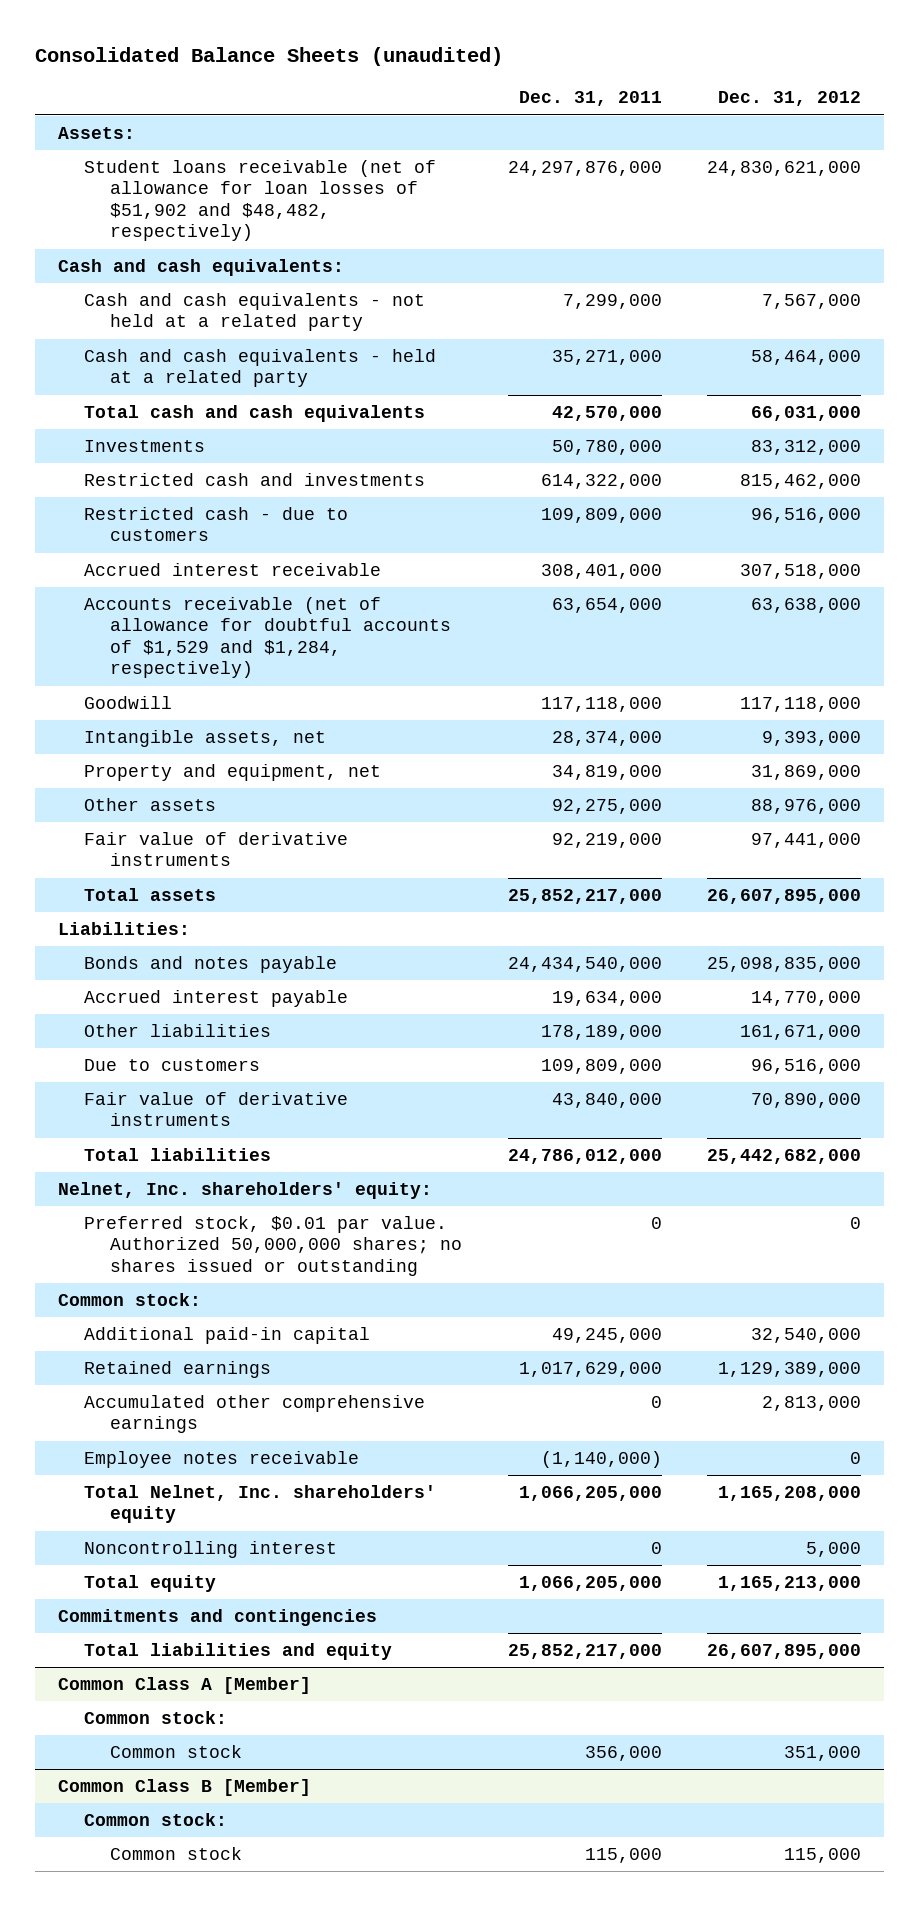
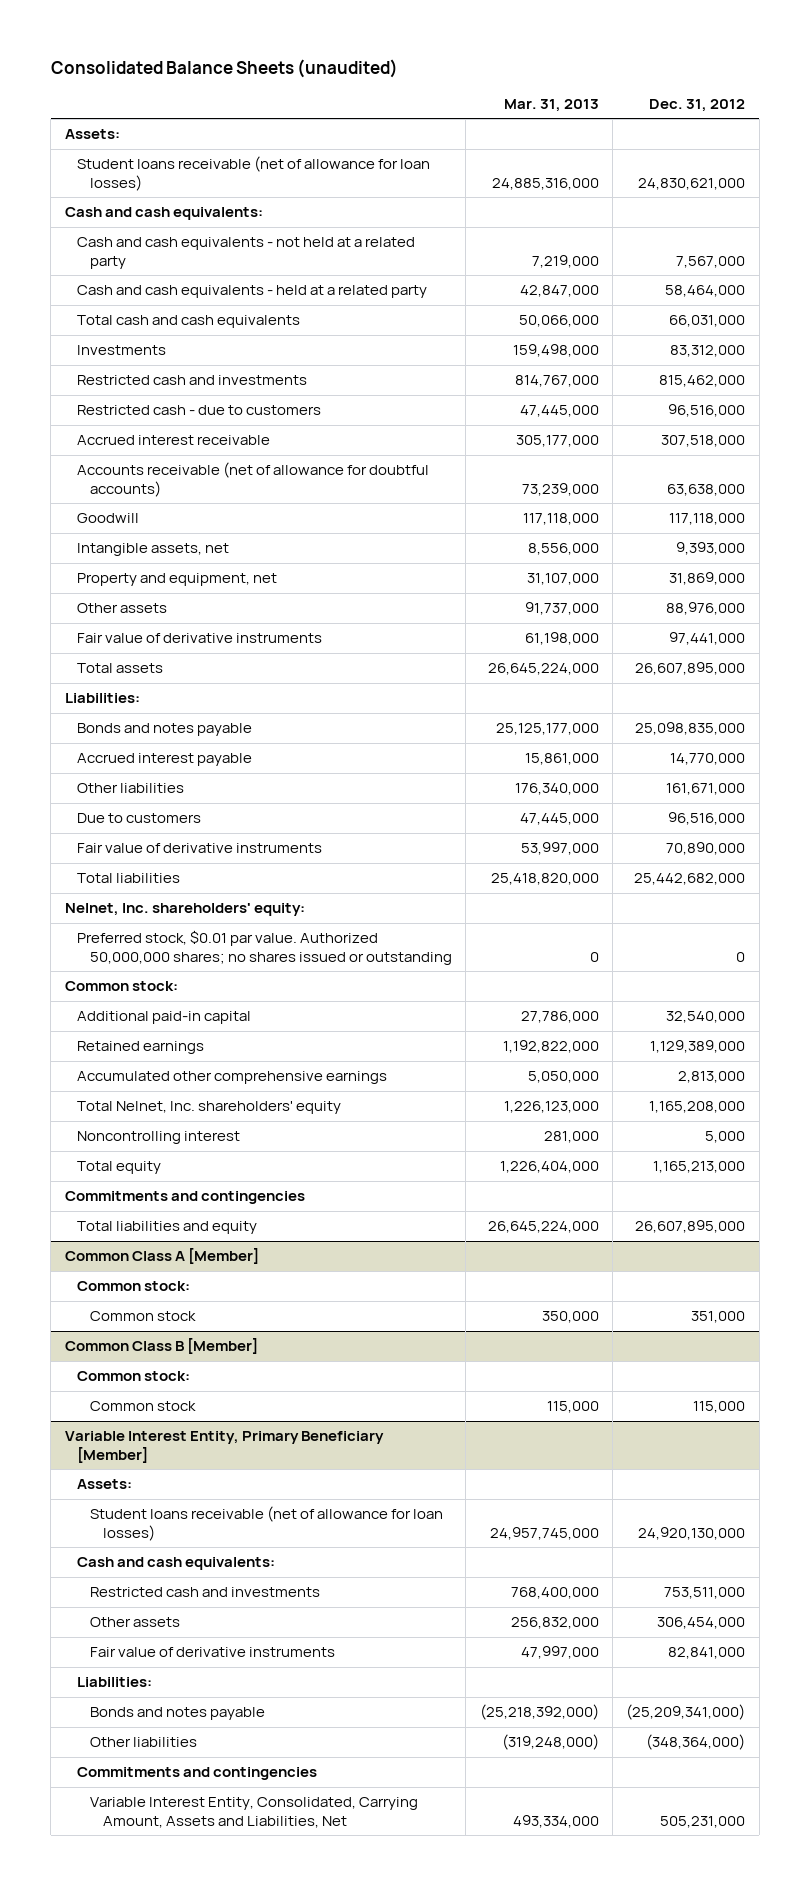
[518,91,662,107] Dec. 31, 2011 -> none
none -> [503,99,599,113] Mar. 31, 2013
[83,160,436,242] Student loans receivable (net of allowance for loan losses of $51,902 and $48,482, respectively) -> [77,156,431,191] Student loans receivable (net of allowance for loan losses)
[83,597,452,679] Accounts receivable (net of allowance for doubtful accounts of $1,529 and $1,284, respectively) -> [77,462,430,497] Accounts receivable (net of allowance for doubtful accounts)
[83,1451,359,1469] Employee notes receivable -> none
none -> [64,1431,384,1463] Variable Interest Entity, Primary Beneficiary [Member]
none -> [77,1479,133,1490] Assets:
none -> [90,1506,444,1541] Student loans receivable (net of allowance for loan losses)
none -> [77,1557,276,1571] Cash and cash equivalents:
none -> [90,1587,321,1598] Restricted cash and investments
none -> [90,1617,181,1628] Other assets
none -> [90,1647,336,1658] Fair value of derivative instruments
none -> [77,1677,153,1688] Liabilities:
none -> [90,1707,266,1721] Bonds and notes payable
none -> [90,1737,198,1748] Other liabilities
none -> [77,1767,318,1781] Commitments and contingencies
none -> [90,1797,419,1828] Variable Interest Entity, Consolidated, Carrying Amount, Assets and Liabilities, Net

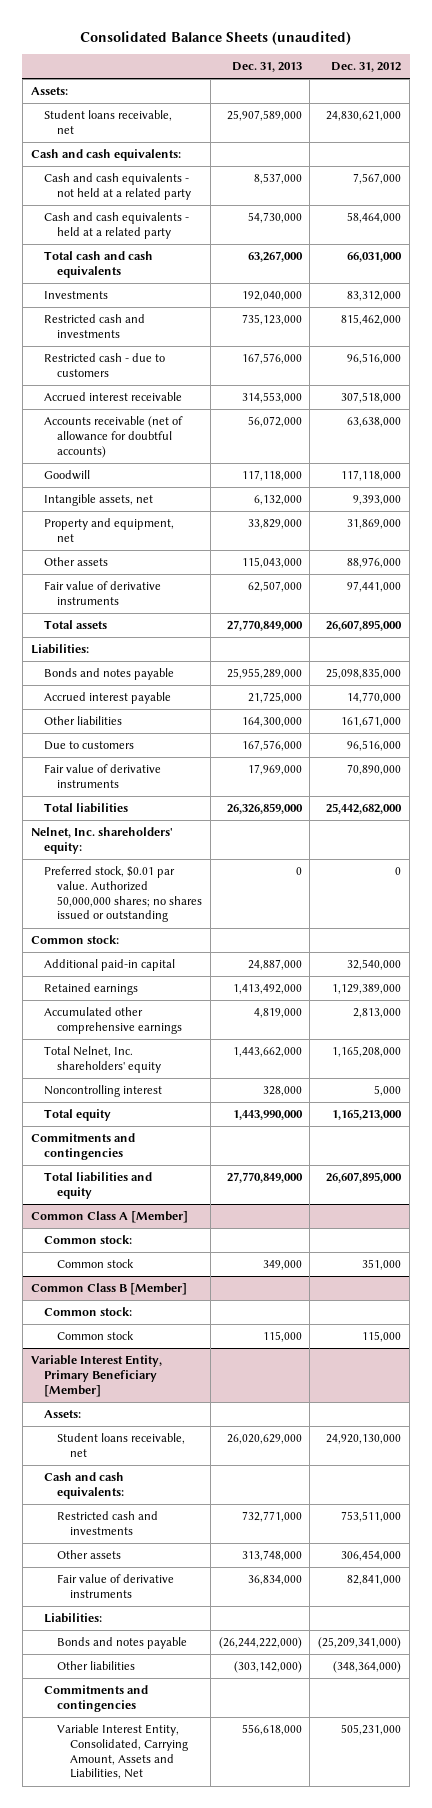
[503,99,599,113] Mar. 31, 2013 -> none
none -> [231,62,302,73] Dec. 31, 2013
[77,156,431,191] Student loans receivable (net of allowance for loan losses) -> [43,110,172,134] Student loans receivable, net
[90,1506,444,1541] Student loans receivable (net of allowance for loan losses) -> [56,1433,185,1457] Student loans receivable, net

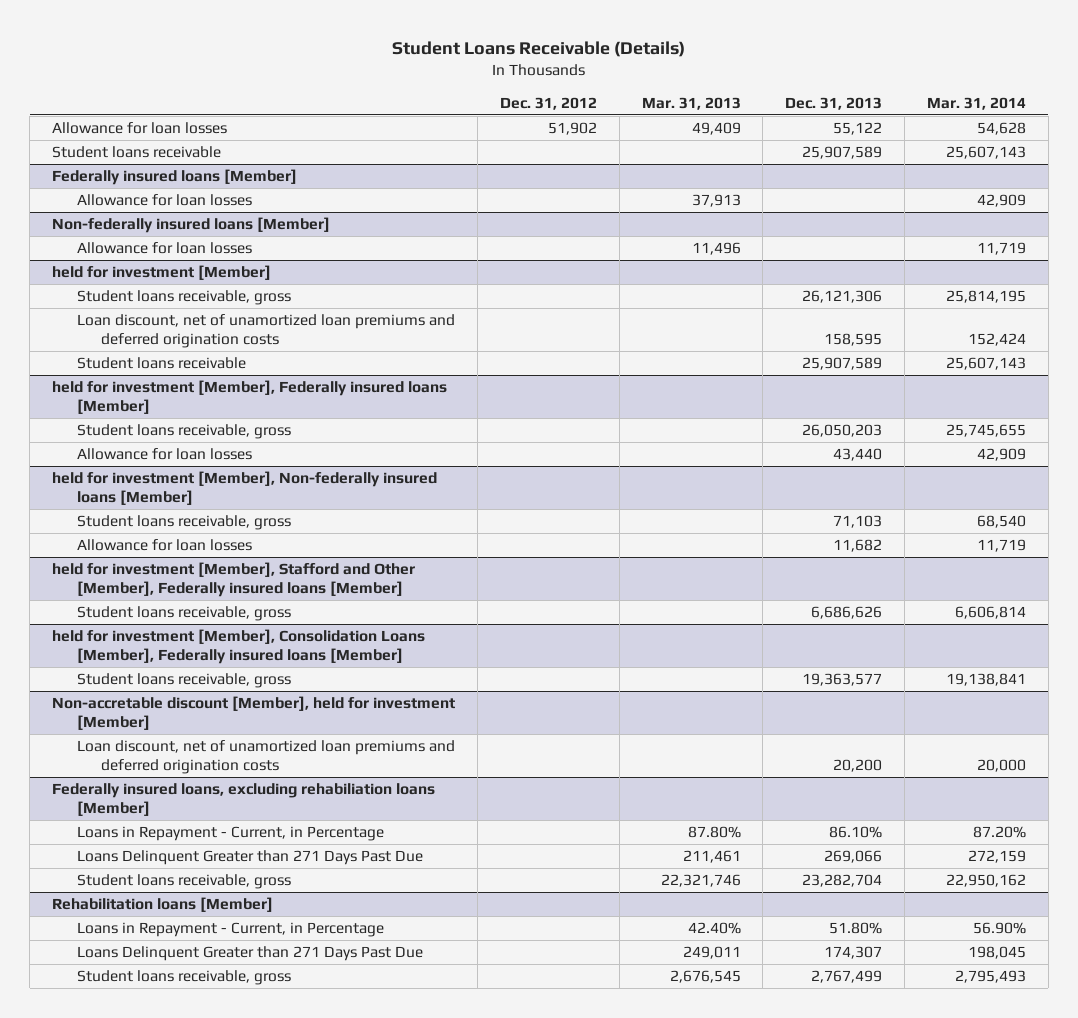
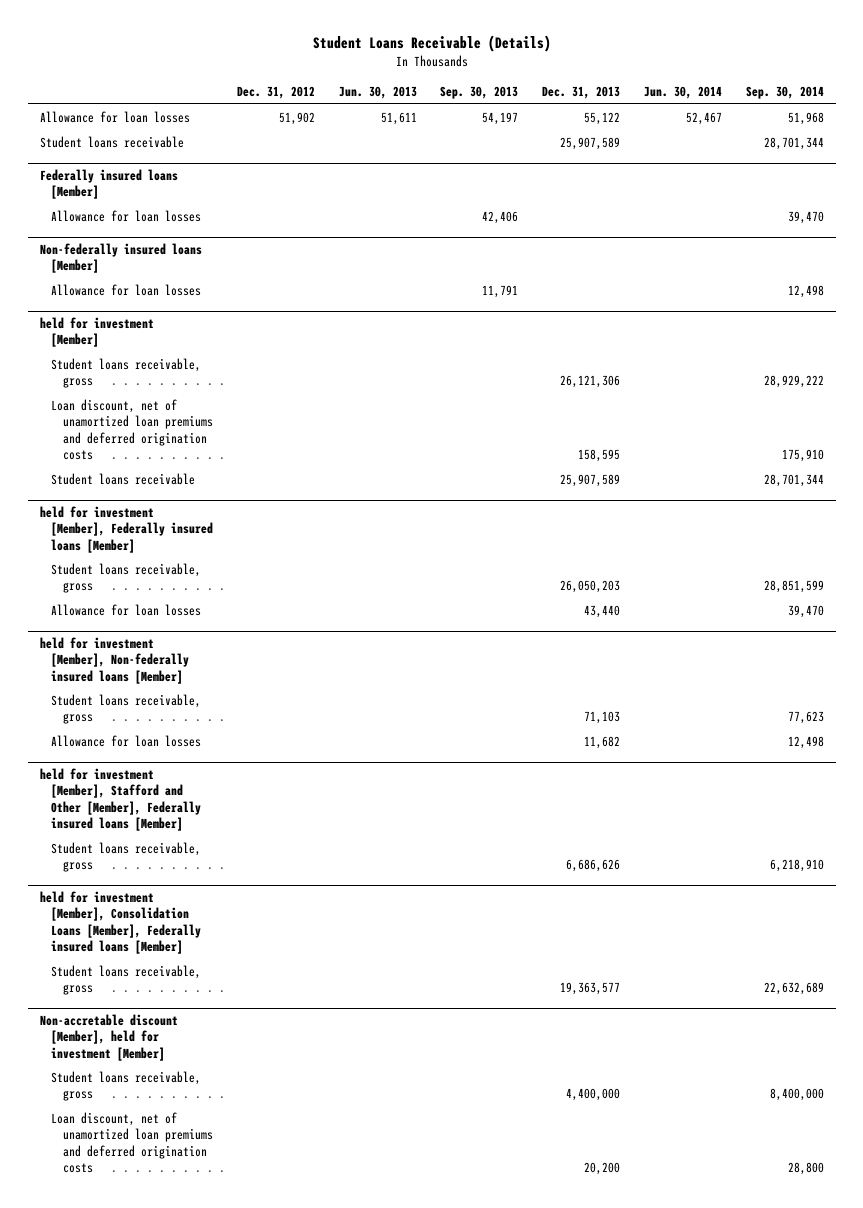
[641,97,741,111] Mar. 31, 2013 -> none
[926,97,1026,111] Mar. 31, 2014 -> none
none -> [338,86,417,100] Jun. 30, 2013
none -> [440,86,519,100] Sep. 30, 2013
none -> [643,86,722,100] Jun. 30, 2014
none -> [745,86,824,100] Sep. 30, 2014
none -> [51,1071,202,1102] Student loans receivable, gross
[52,783,436,816] Federally insured loans, excluding rehabiliation loans [Member] -> none
[76,826,384,842] Loans in Repayment - Current, in Percentage -> none
[76,850,423,866] Loans Delinquent Greater than 271 Days Past Due -> none
[76,874,291,890] Student loans receivable, gross -> none
[52,897,274,913] Rehabilitation loans [Member] -> none
[76,922,384,938] Loans in Repayment - Current, in Percentage -> none
[76,946,423,962] Loans Delinquent Greater than 271 Days Past Due -> none
[76,970,291,986] Student loans receivable, gross -> none

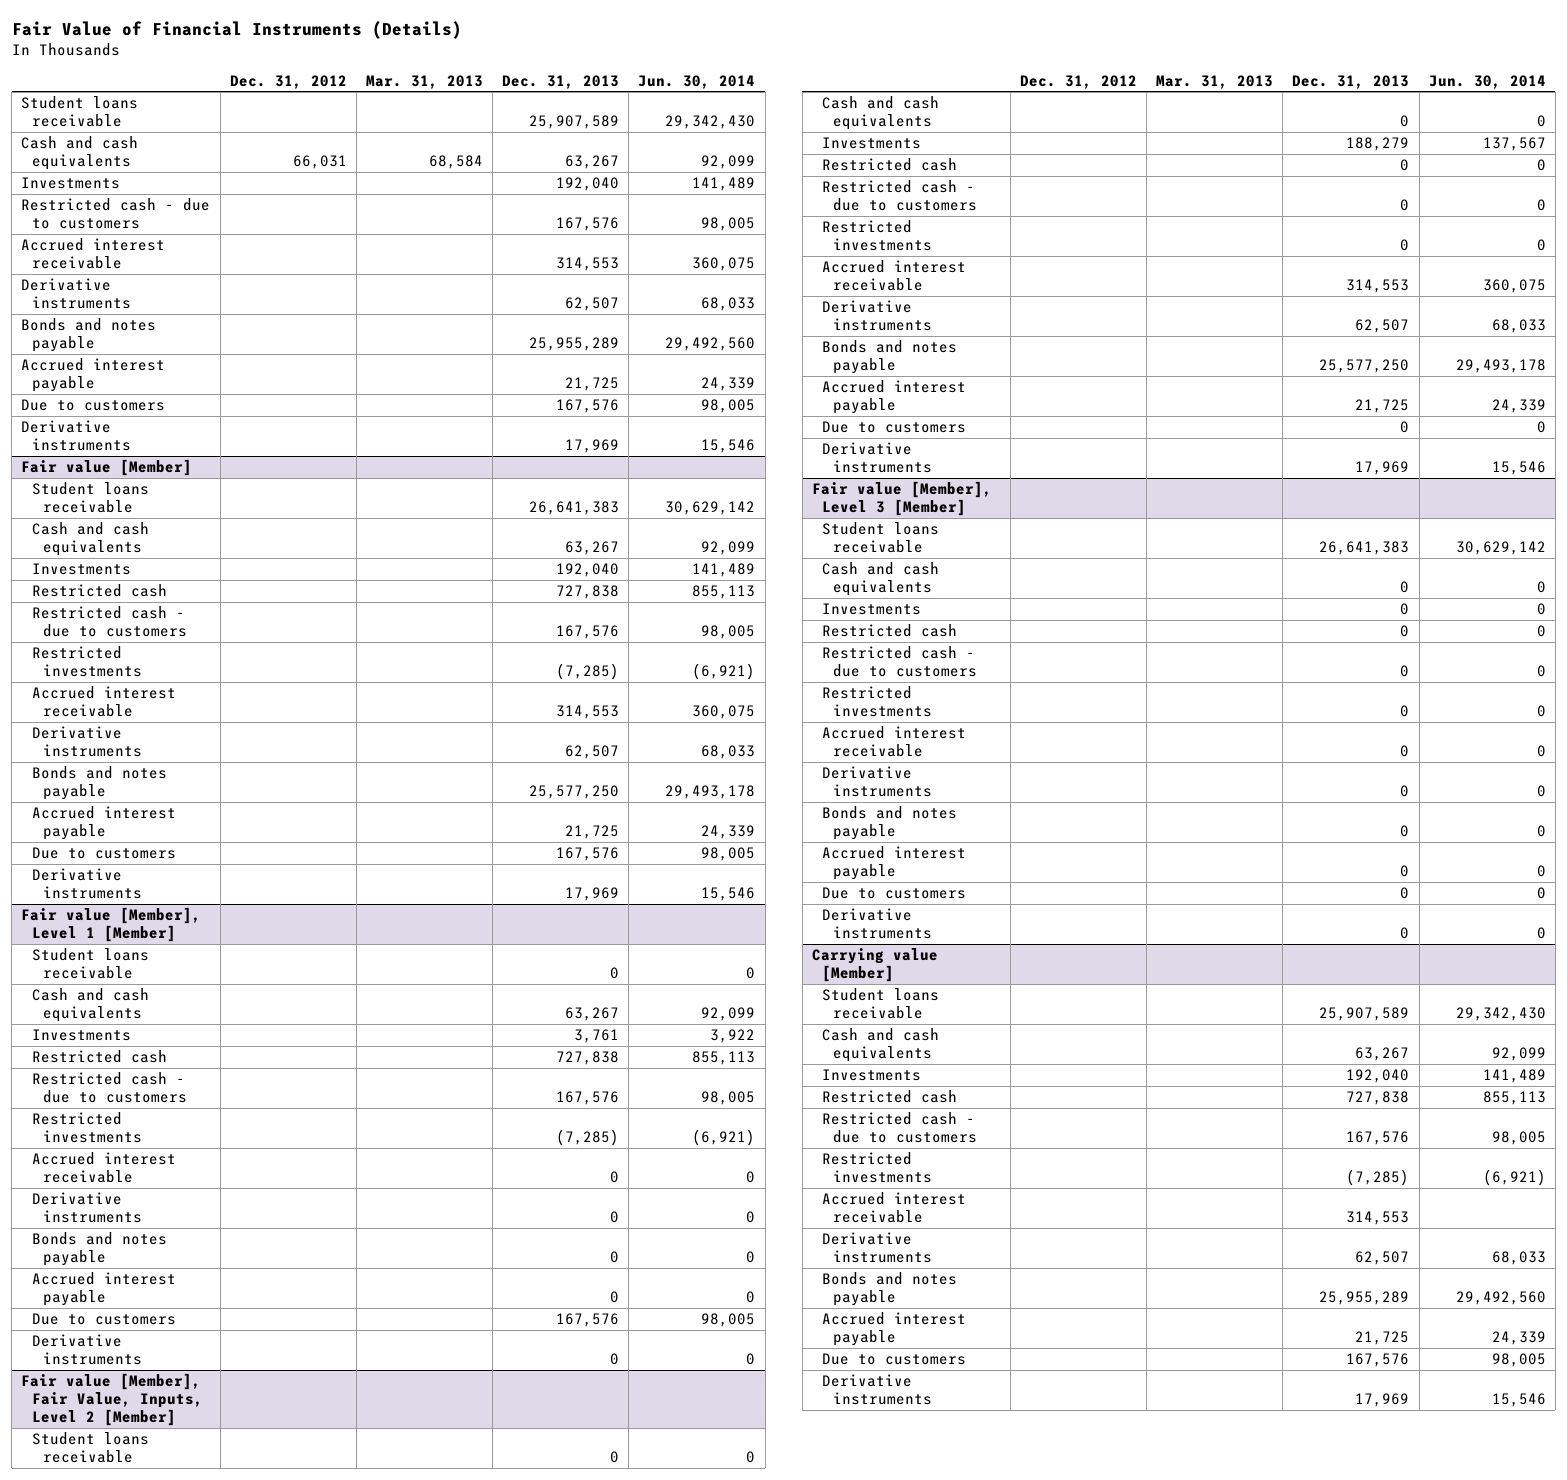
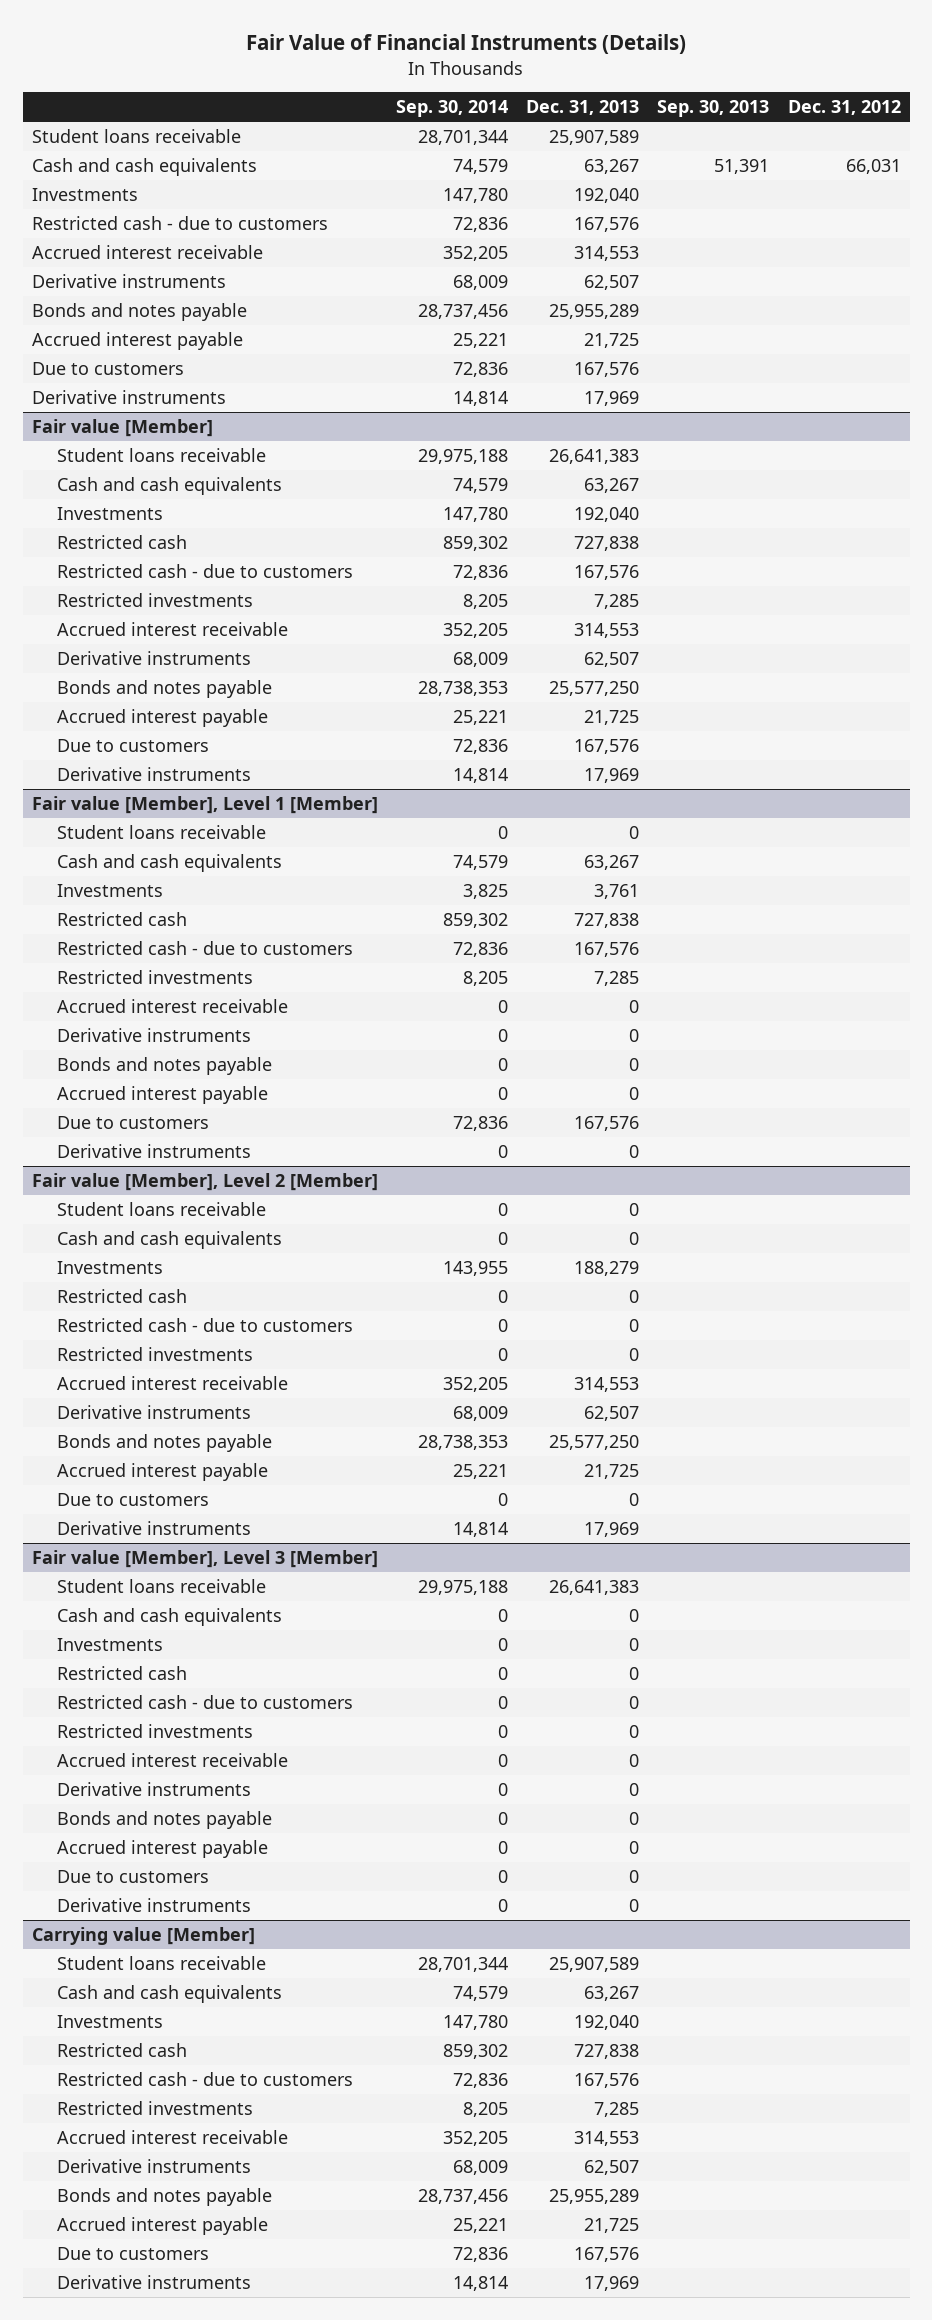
[365,74,483,89] Mar. 31, 2013 -> none
[638,74,756,89] Jun. 30, 2014 -> none
none -> [396,100,509,118] Sep. 30, 2014
none -> [657,100,770,118] Sep. 30, 2013
[556,663,620,681] (7,285) -> [594,593,640,609] 7,285
[556,1129,620,1147] (7,285) -> [594,970,640,986] 7,285
[21,1373,204,1427] Fair value [Member], Fair Value, Inputs, Level 2 [Member] -> [31,1172,378,1191] Fair value [Member], Level 2 [Member]
[1346,1169,1410,1187] (7,285) -> [594,2101,640,2117] 7,285

